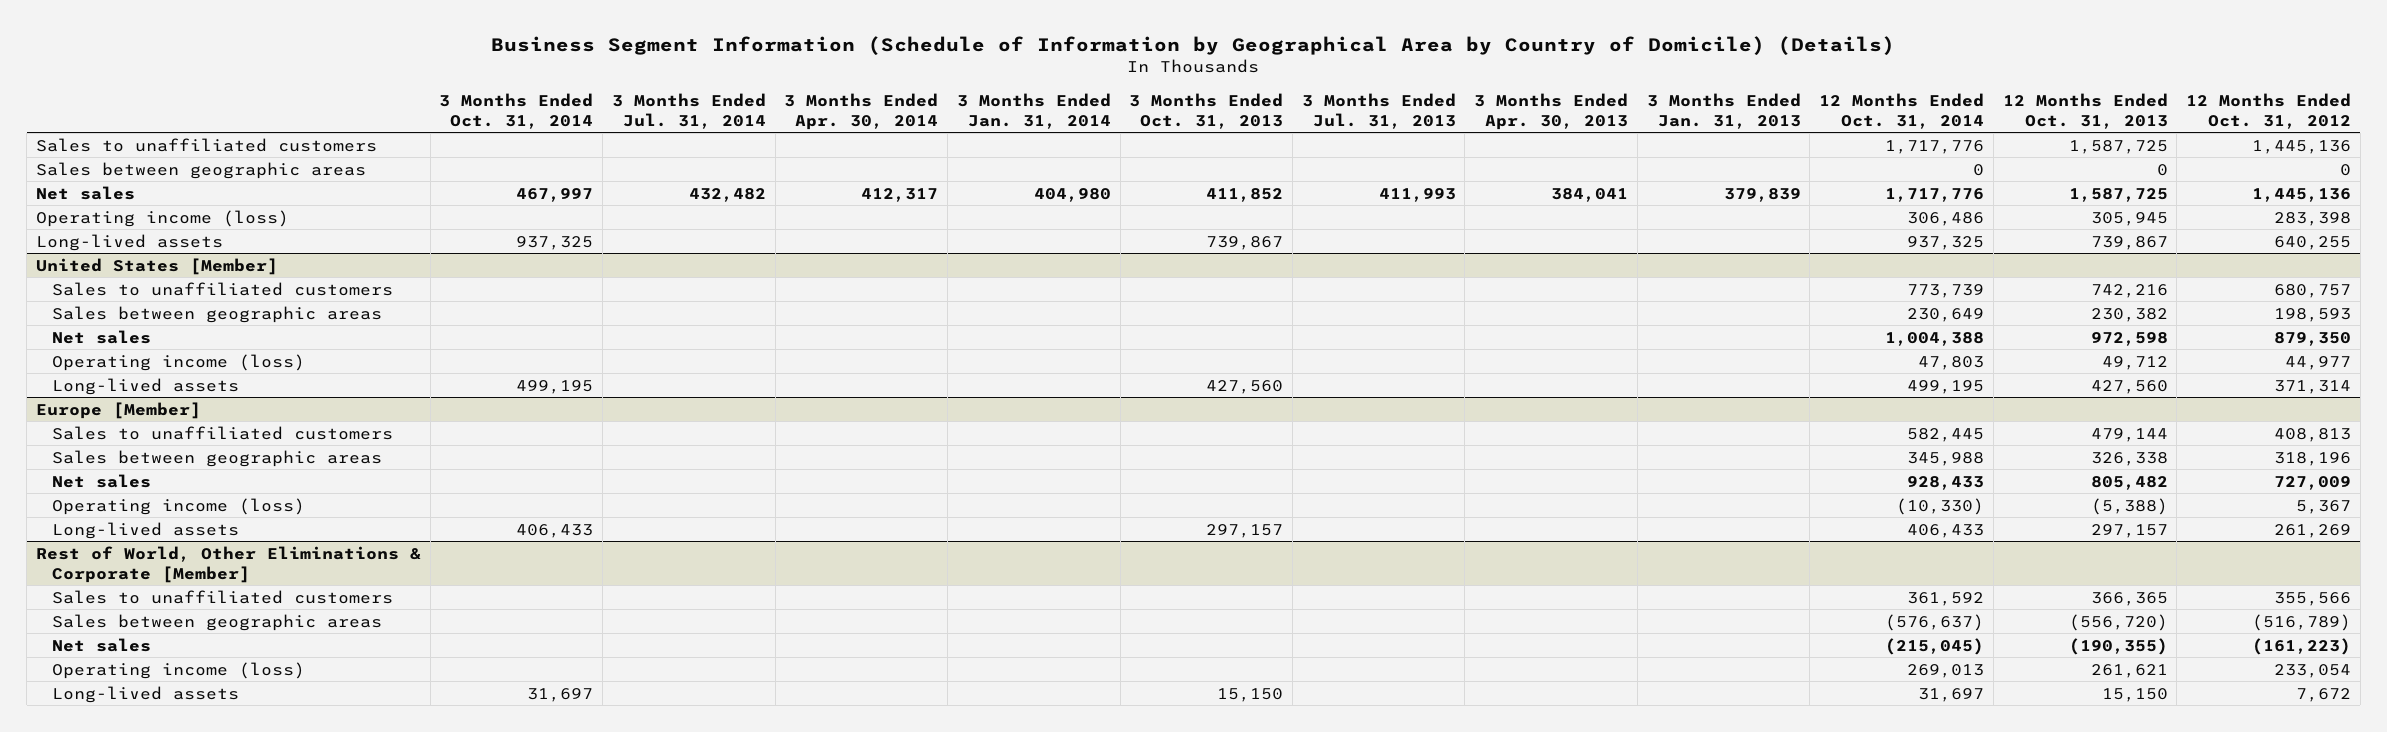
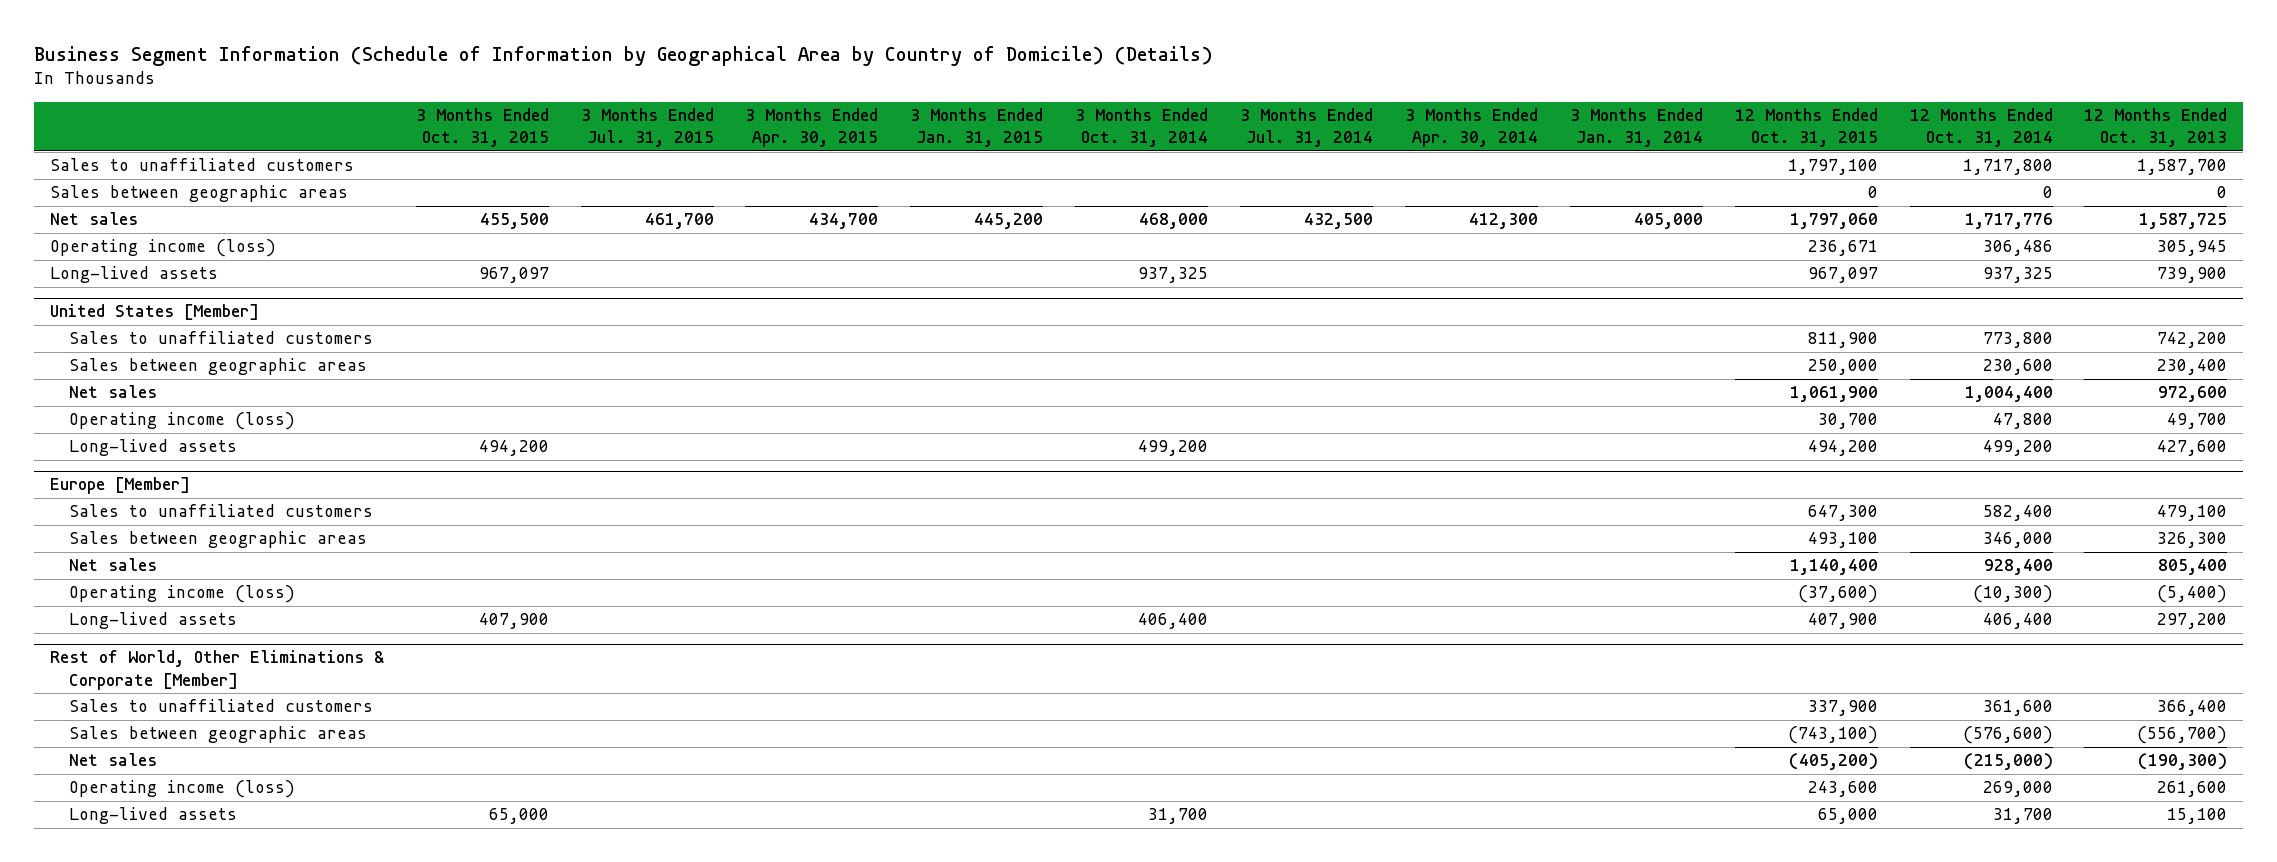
[1129,92,1284,129] 3 Months Ended Oct. 31, 2013 -> none
[1301,92,1456,129] 3 Months Ended Jul. 31, 2013 -> none
[1474,92,1629,130] 3 Months Ended Apr. 30, 2013 -> none
[1646,92,1801,129] 3 Months Ended Jan. 31, 2013 -> none
[2185,92,2351,129] 12 Months Ended Oct. 31, 2012 -> none
none -> [415,108,549,148] 3 Months Ended Oct. 31, 2015
none -> [580,108,714,148] 3 Months Ended Jul. 31, 2015
none -> [745,108,879,148] 3 Months Ended Apr. 30, 2015
none -> [910,108,1044,148] 3 Months Ended Jan. 31, 2015
none -> [1734,108,1878,148] 12 Months Ended Oct. 31, 2015
[1885,139,1985,154] 1,717,776 -> [1962,159,2053,176] 1,717,800
[2068,139,2168,154] 1,587,725 -> [2137,159,2228,176] 1,587,700
[516,187,594,202] 467,997 -> [1139,213,1209,230] 468,000
[688,187,766,202] 432,482 -> [1304,213,1374,230] 432,500
[861,187,939,202] 412,317 -> [1468,213,1538,230] 412,300
[1033,187,1111,202] 404,980 -> [1633,213,1703,230] 405,000
[2090,235,2168,250] 739,867 -> [2157,267,2228,284] 739,900
[1907,283,1985,298] 773,739 -> [1982,332,2053,349] 773,800
[2090,283,2168,298] 742,216 -> [2157,332,2228,349] 742,200
[1907,307,1985,322] 230,649 -> [1982,359,2053,376] 230,600
[2090,307,2168,322] 230,382 -> [2157,359,2228,376] 230,400
[1885,331,1985,346] 1,004,388 -> [1964,386,2053,403] 1,004,400
[2090,331,2168,346] 972,598 -> [2158,386,2228,403] 972,600
[1918,355,1985,370] 47,803 -> [1992,413,2053,430] 47,800
[2101,355,2168,370] 49,712 -> [2167,413,2228,430] 49,700
[516,379,594,394] 499,195 -> [1138,440,1209,457] 499,200
[1907,379,1985,394] 499,195 -> [1982,440,2053,457] 499,200
[2090,379,2168,394] 427,560 -> [2157,440,2228,457] 427,600
[1907,427,1985,442] 582,445 -> [1982,505,2053,522] 582,400
[2090,427,2168,442] 479,144 -> [2157,505,2228,522] 479,100
[1907,451,1985,466] 345,988 -> [1982,532,2053,549] 346,000
[2090,451,2168,466] 326,338 -> [2157,532,2228,549] 326,300
[1907,475,1985,490] 928,433 -> [1983,559,2053,576] 928,400
[2090,475,2168,490] 805,482 -> [2158,559,2228,576] 805,400
[1896,497,1985,515] (10,330) -> [1972,585,2053,604] (10,300)
[2090,497,2168,515] (5,388) -> [2157,585,2228,604] (5,400)
[516,523,594,538] 406,433 -> [1138,613,1209,630] 406,400
[1907,523,1985,538] 406,433 -> [1982,613,2053,630] 406,400
[2090,523,2168,538] 297,157 -> [2157,613,2228,630] 297,200
[1907,591,1985,606] 361,592 -> [1982,700,2053,717] 361,600
[2090,591,2168,606] 366,365 -> [2157,700,2228,717] 366,400
[1885,613,1985,631] (576,637) -> [1962,726,2053,745] (576,600)
[2068,613,2168,631] (556,720) -> [2137,726,2228,745] (556,700)
[1885,637,1985,655] (215,045) -> [1963,753,2053,771] (215,000)
[2068,637,2168,655] (190,355) -> [2138,753,2228,771] (190,300)
[1907,663,1985,678] 269,013 -> [1982,781,2053,798] 269,000
[2090,663,2168,678] 261,621 -> [2157,781,2228,798] 261,600
[527,687,594,702] 31,697 -> [1148,808,1209,825] 31,700
[1918,687,1985,702] 31,697 -> [1992,808,2053,825] 31,700
[2101,687,2168,702] 15,150 -> [2167,808,2228,825] 15,100

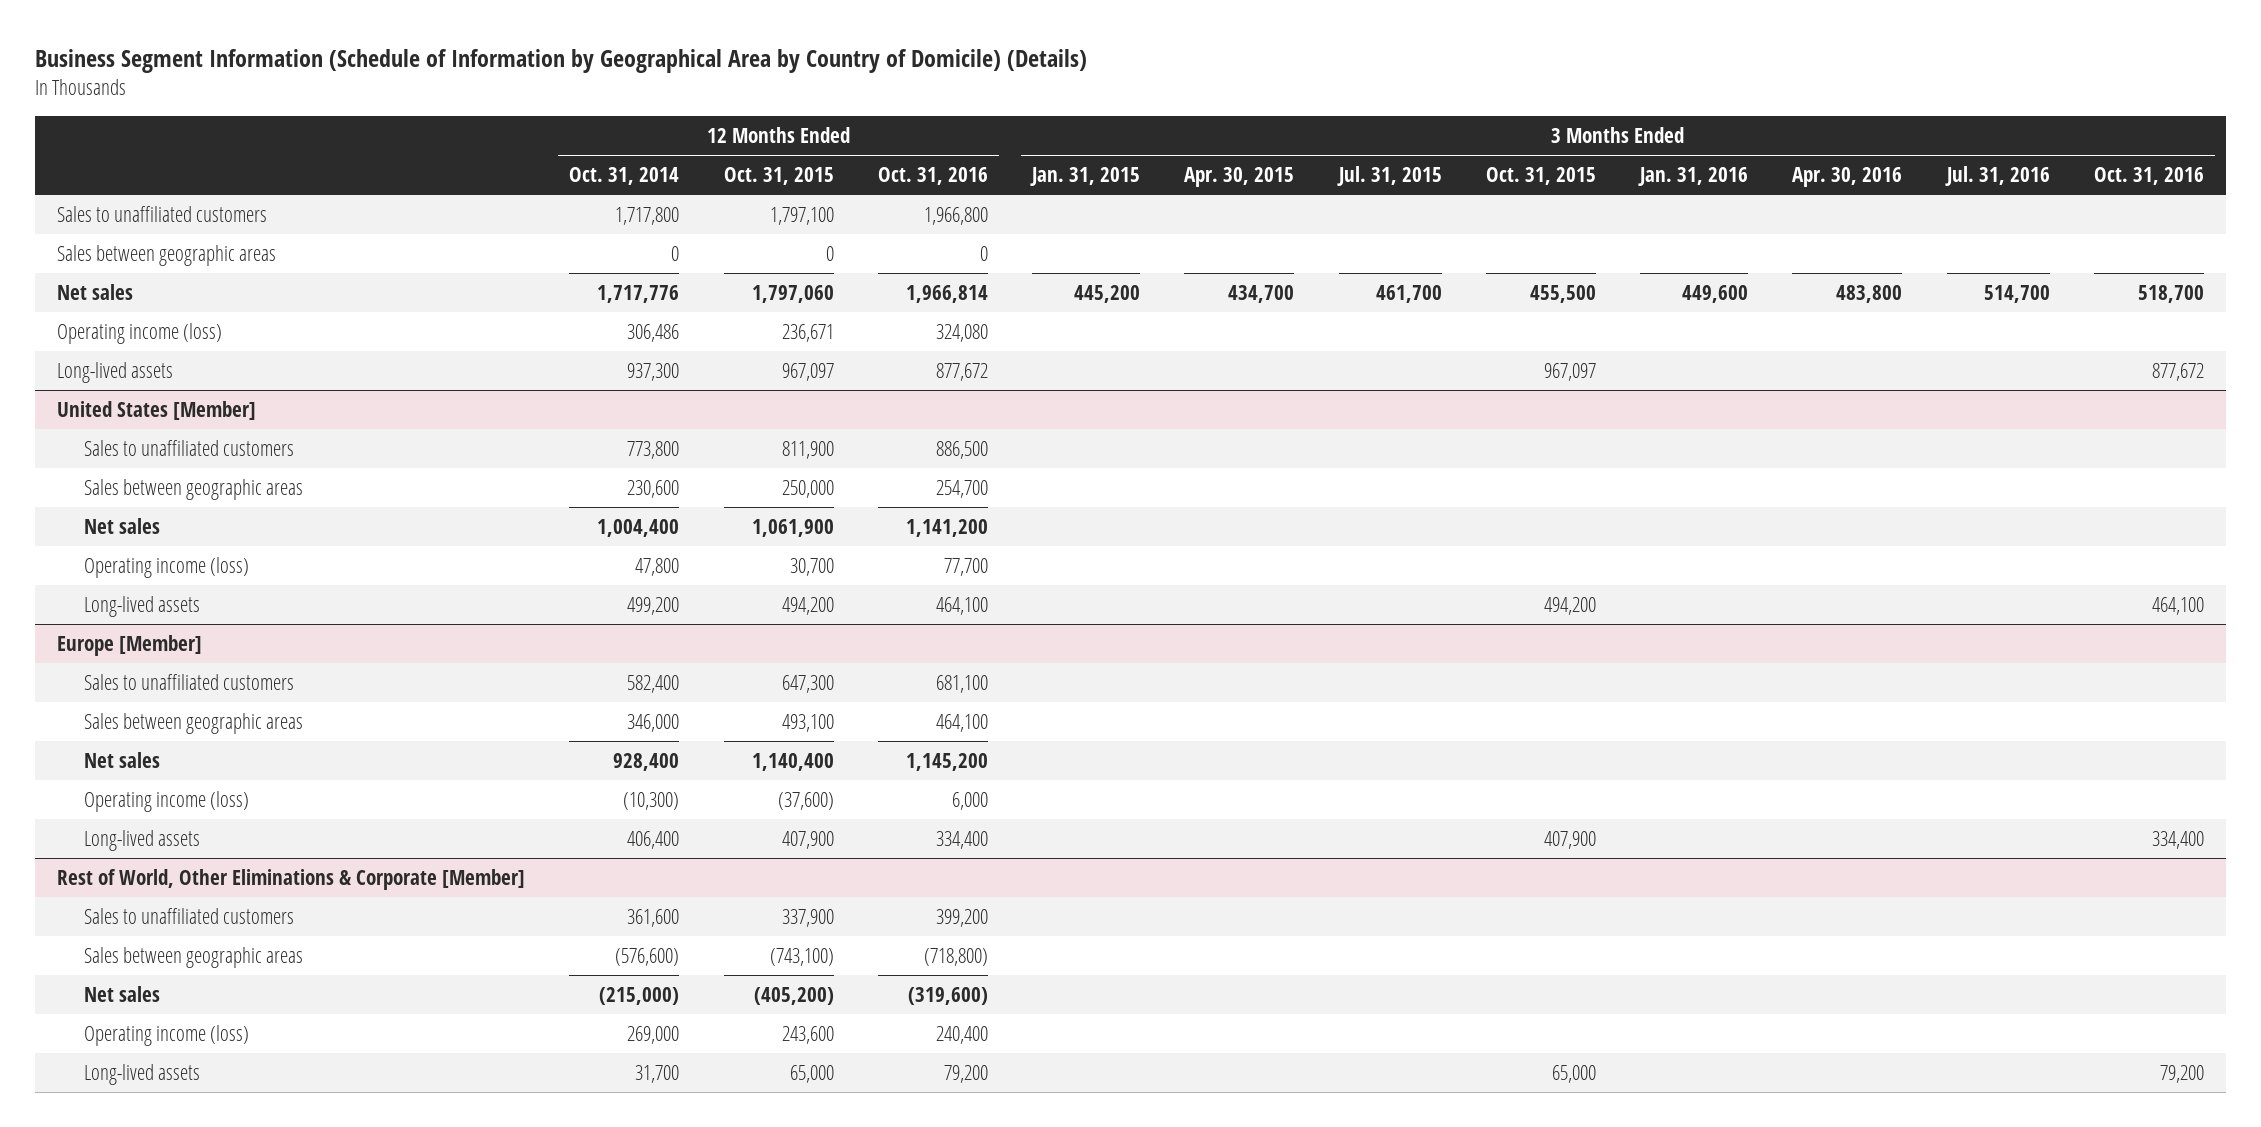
[1075,108,1209,148] 3 Months Ended Oct. 31, 2014 -> none
[1240,108,1374,148] 3 Months Ended Jul. 31, 2014 -> none
[1404,108,1538,148] 3 Months Ended Apr. 30, 2014 -> none
[1569,108,1703,148] 3 Months Ended Jan. 31, 2014 -> none
[2084,108,2228,148] 12 Months Ended Oct. 31, 2013 -> none
none -> [877,166,988,185] Oct. 31, 2016
none -> [1638,166,1749,186] Jan. 31, 2016
none -> [1792,166,1903,187] Apr. 30, 2016
none -> [1944,165,2050,186] Jul. 31, 2016
none -> [2093,166,2204,185] Oct. 31, 2016
[1982,267,2053,284] 937,325 -> [627,362,680,381] 937,300

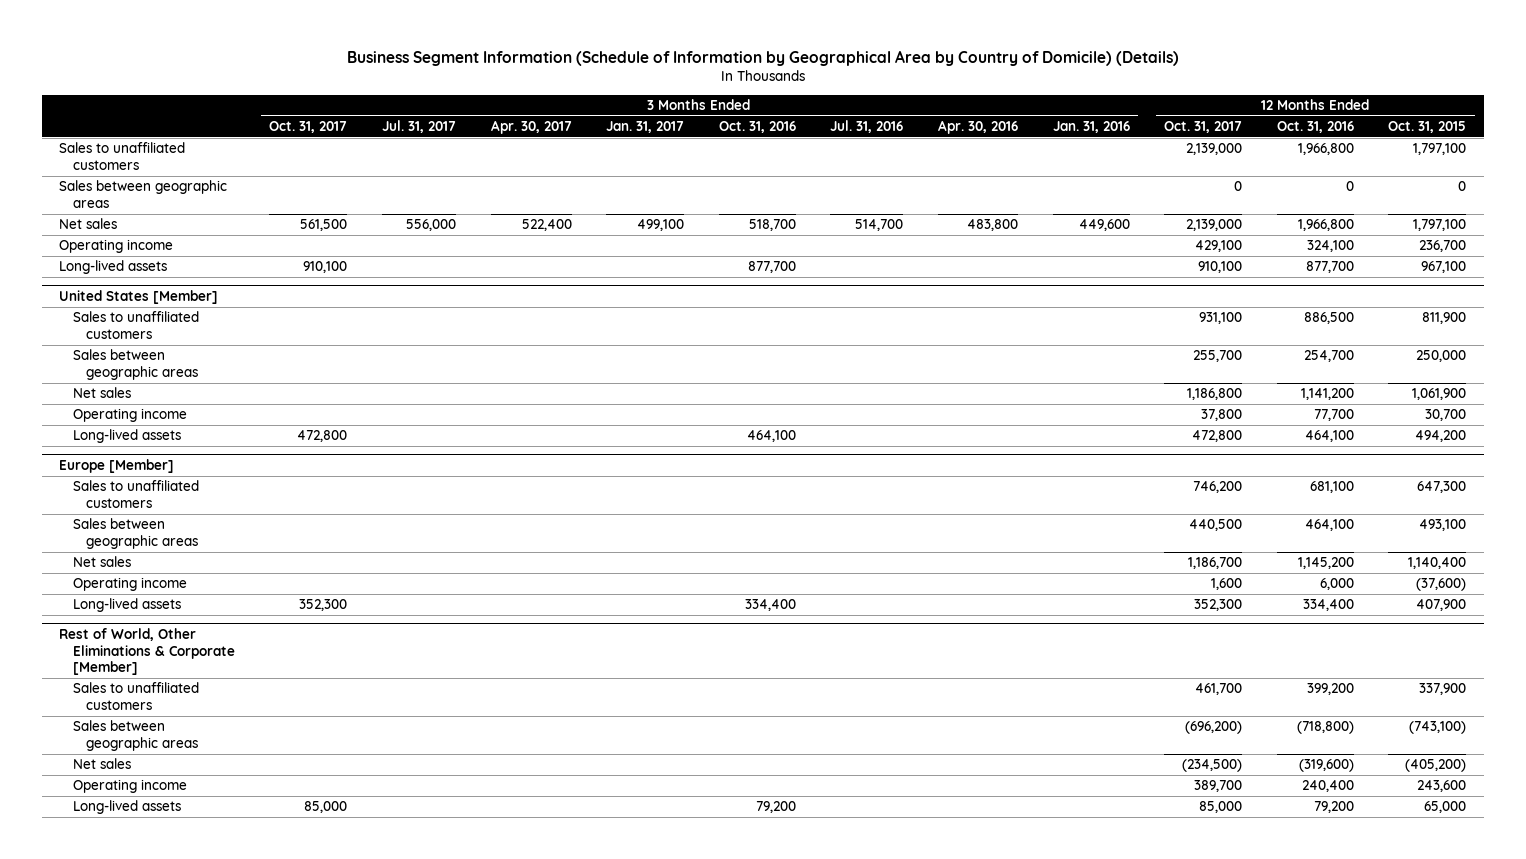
[569,166,680,185] Oct. 31, 2014 -> none
[1030,166,1141,186] Jan. 31, 2015 -> none
[1184,166,1295,187] Apr. 30, 2015 -> none
[1336,165,1442,186] Jul. 31, 2015 -> none
[1485,166,1596,185] Oct. 31, 2015 -> none
none -> [269,121,348,134] Oct. 31, 2017
none -> [381,120,456,134] Jul. 31, 2017
none -> [490,120,572,135] Apr. 30, 2017
none -> [606,121,685,134] Jan. 31, 2017
none -> [1164,121,1243,134] Oct. 31, 2017
[751,284,834,303] 1,797,060 -> [1413,219,1467,232] 1,797,100
[905,284,988,303] 1,966,814 -> [1297,219,1354,232] 1,966,800
[57,322,223,344] Operating income (loss) -> [59,239,174,254] Operating income
[781,323,834,342] 236,671 -> [1419,240,1467,253] 236,700
[935,323,988,342] 324,080 -> [1306,240,1354,253] 324,100
[781,362,834,381] 967,097 -> [1421,261,1467,274] 967,100
[935,362,988,381] 877,672 -> [1305,261,1354,274] 877,700
[2151,362,2204,381] 877,672 -> [747,261,796,274] 877,700
[84,556,250,578] Operating income (loss) -> [72,408,187,423] Operating income
[84,790,250,812] Operating income (loss) -> [72,577,187,592] Operating income
[84,1024,250,1046] Operating income (loss) -> [72,779,187,794] Operating income

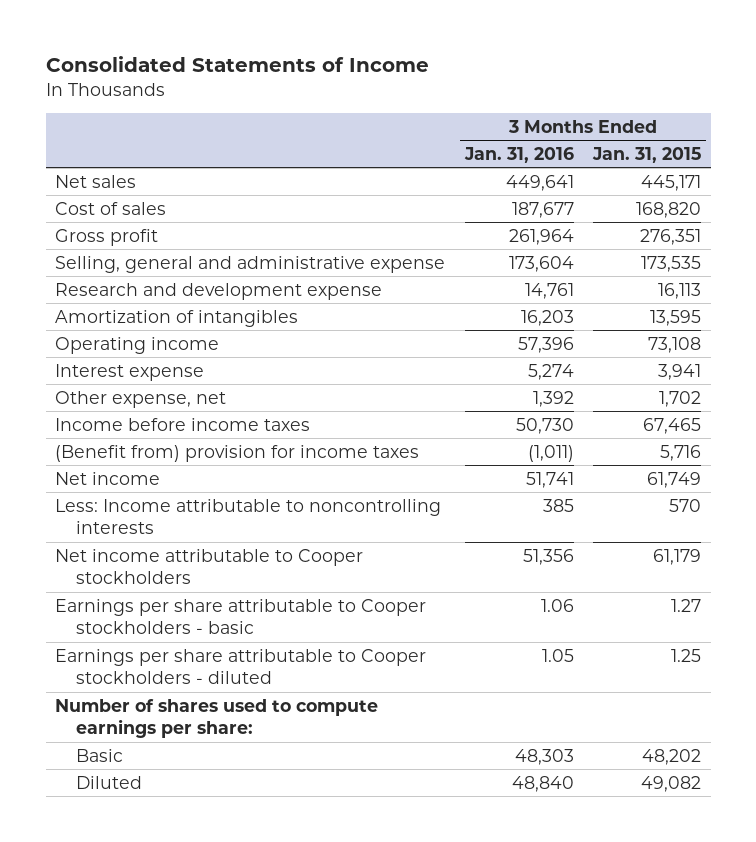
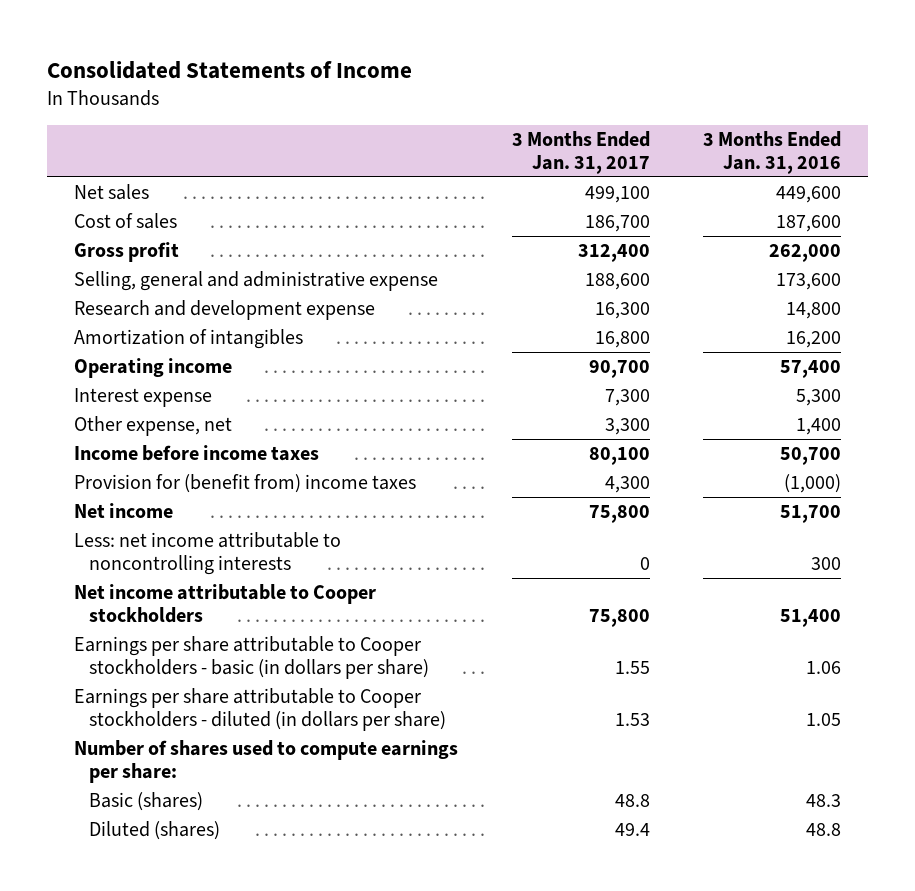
[591,146,701,163] Jan. 31, 2015 -> none
none -> [511,131,650,175] 3 Months Ended Jan. 31, 2017
[505,174,574,191] 449,641 -> [776,186,842,204] 449,600
[511,201,574,218] 187,677 -> [776,215,842,233] 187,600
[508,228,574,245] 261,964 -> [769,244,842,263] 262,000
[508,255,574,272] 173,604 -> [776,273,842,291] 173,600
[524,282,574,299] 14,761 -> [786,302,842,320] 14,800
[520,309,574,326] 16,203 -> [786,331,842,349] 16,200
[517,336,574,353] 57,396 -> [780,360,842,379] 57,400
[527,363,574,380] 5,274 -> [796,389,842,407] 5,300
[532,390,574,407] 1,392 -> [796,418,842,436] 1,400
[515,417,574,434] 50,730 -> [780,447,842,466] 50,700
[55,444,420,462] (Benefit from) provision for income taxes -> [73,474,416,494] Provision for (benefit from) income taxes
[527,444,574,462] (1,011) -> [784,474,842,494] (1,000)
[525,471,574,488] 51,741 -> [780,505,842,524] 51,700
[55,498,442,535] Less: Income attributable to noncontrolling interests -> [73,532,341,576] Less: net income attributable to noncontrolling interests
[542,498,574,512] 385 -> [811,557,842,571] 300
[522,548,574,565] 51,356 -> [780,609,842,628] 51,400
[55,598,427,635] Earnings per share attributable to Cooper stockholders - basic -> [73,636,430,680] Earnings per share attributable to Cooper stockholders - basic (in dollars per share)
[55,648,427,685] Earnings per share attributable to Cooper stockholders - diluted -> [73,688,447,732] Earnings per share attributable to Cooper stockholders - diluted (in dollars per share)
[75,748,123,762] Basic -> [89,792,204,812] Basic (shares)
[514,748,574,765] 48,303 -> [806,794,842,808] 48.3
[75,775,142,789] Diluted -> [89,821,221,841] Diluted (shares)
[511,775,574,792] 48,840 -> [806,823,842,837] 48.8

